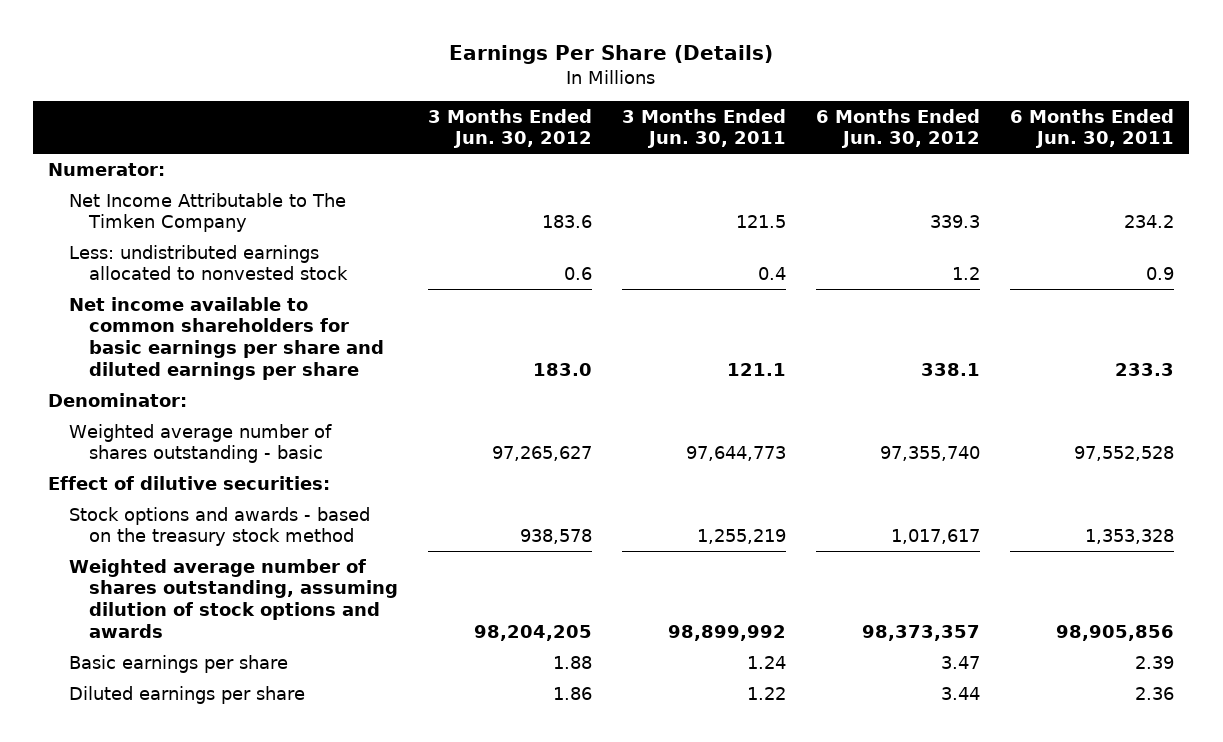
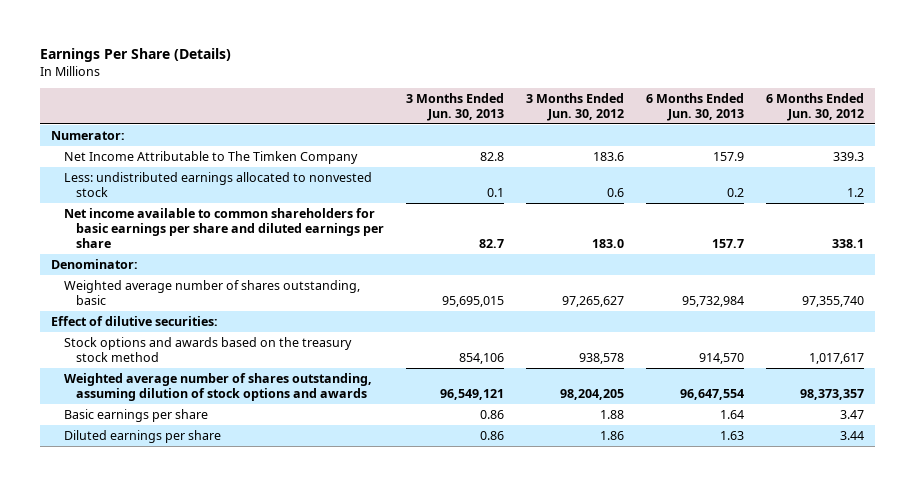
[622,108,787,149] 3 Months Ended Jun. 30, 2011 -> none
[1010,108,1175,149] 6 Months Ended Jun. 30, 2011 -> none
none -> [406,92,505,121] 3 Months Ended Jun. 30, 2013
none -> [646,92,745,121] 6 Months Ended Jun. 30, 2013
[68,423,332,464] Weighted average number of shares outstanding - basic -> [63,279,360,305] Weighted average number of shares outstanding, basic
[68,506,370,547] Stock options and awards - based on the treasury stock method -> [63,336,352,362] Stock options and awards based on the treasury stock method

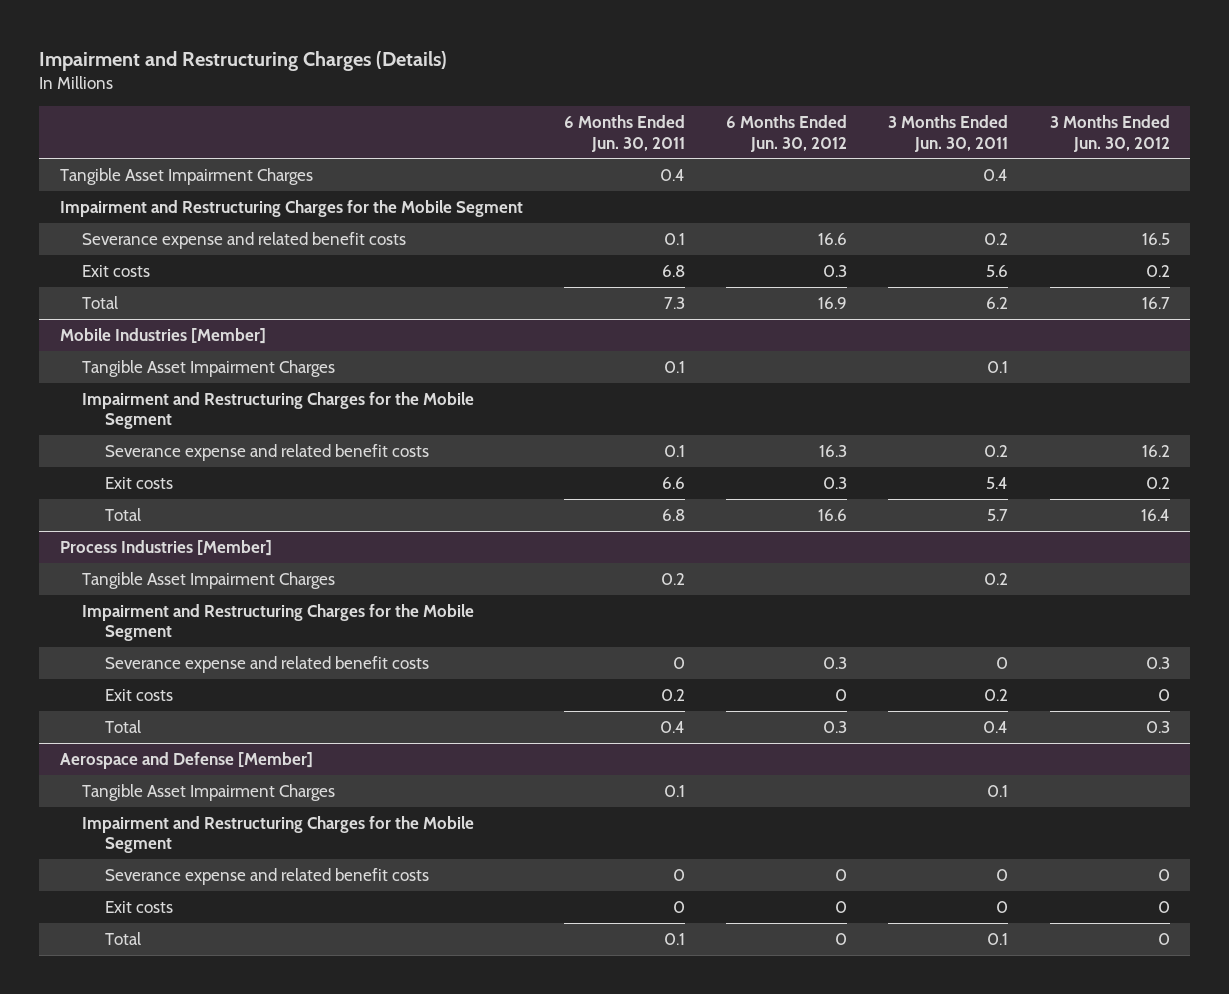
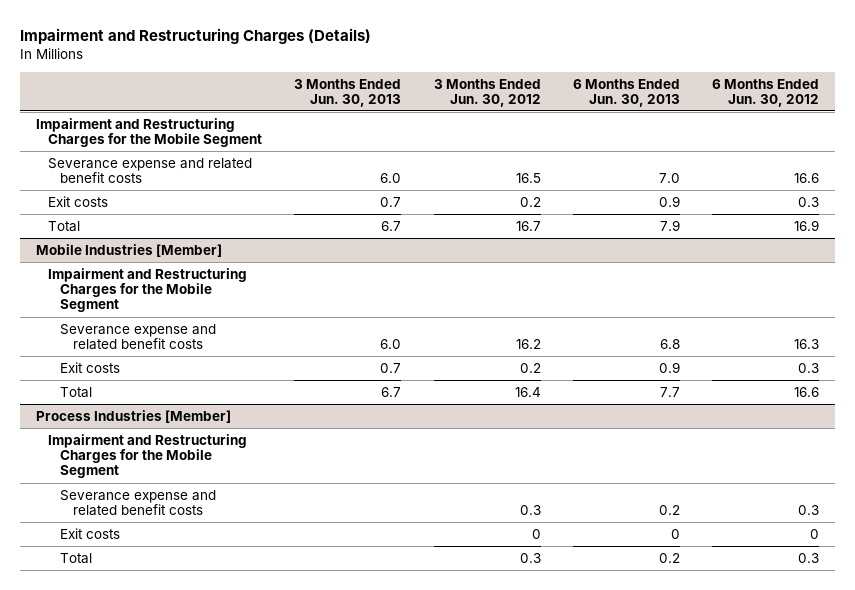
[563,115,685,152] 6 Months Ended Jun. 30, 2011 -> none
[888,115,1009,152] 3 Months Ended Jun. 30, 2011 -> none
none -> [294,78,402,107] 3 Months Ended Jun. 30, 2013
none -> [572,78,680,107] 6 Months Ended Jun. 30, 2013
[59,167,313,185] Tangible Asset Impairment Charges -> none
[82,359,336,377] Tangible Asset Impairment Charges -> none
[82,571,336,589] Tangible Asset Impairment Charges -> none
[59,751,313,769] Aerospace and Defense [Member] -> none
[82,783,336,801] Tangible Asset Impairment Charges -> none
[82,815,475,854] Impairment and Restructuring Charges for the Mobile Segment -> none
[104,867,429,885] Severance expense and related benefit costs -> none
[104,900,173,913] Exit costs -> none
[104,931,141,945] Total -> none

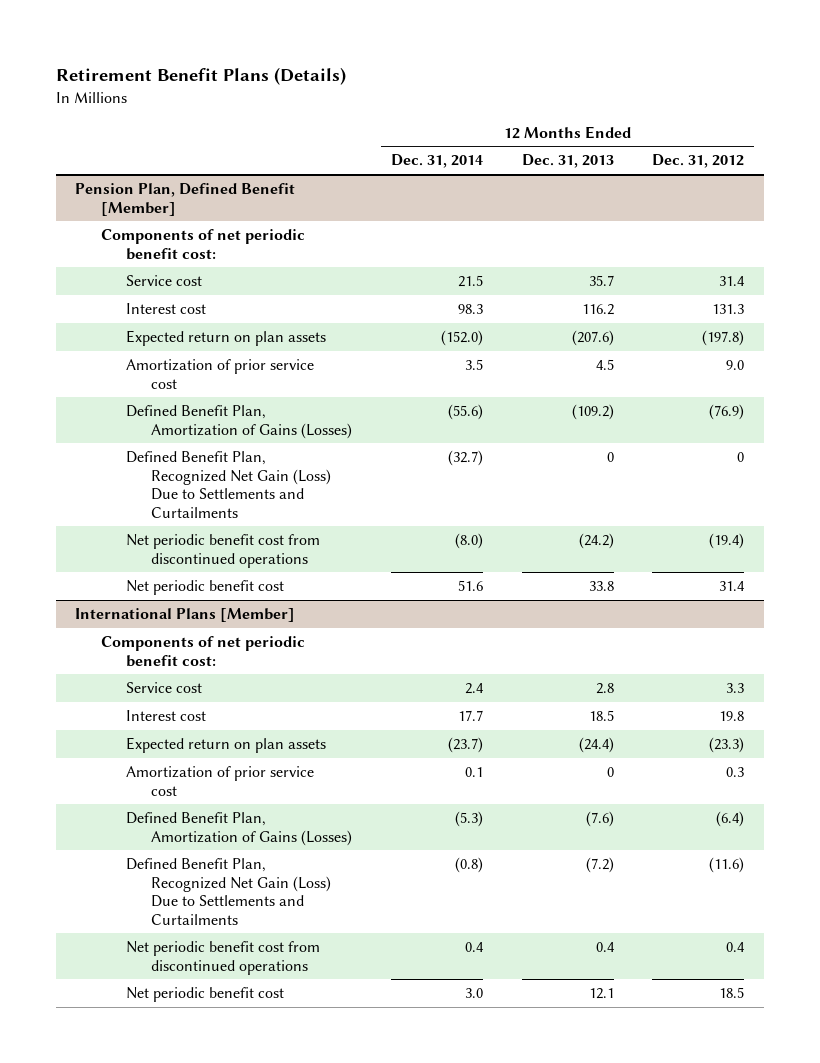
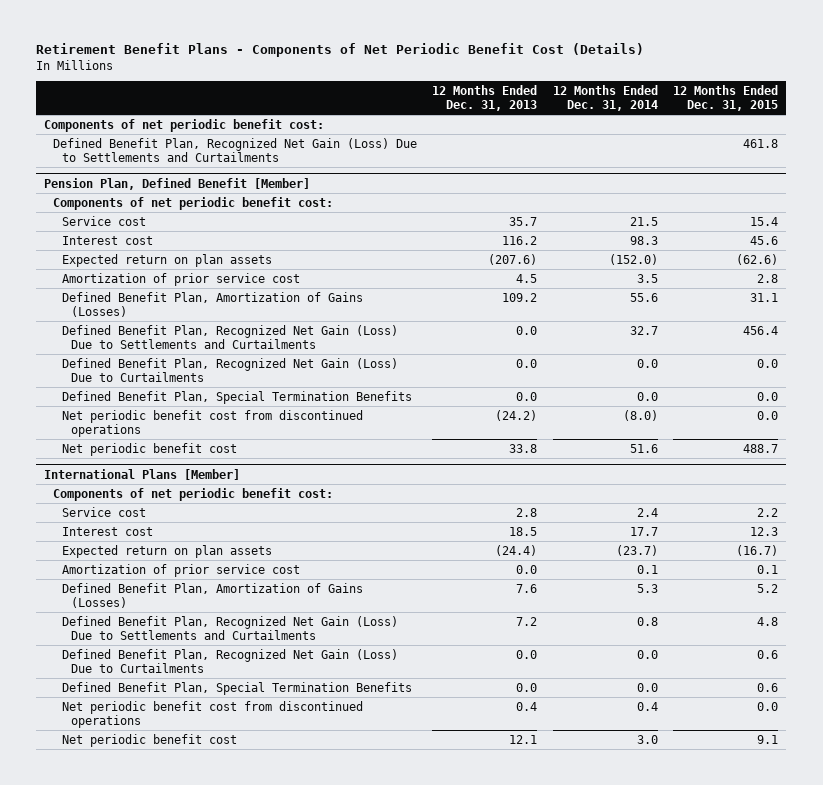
[56,66,347,85] Retirement Benefit Plans (Details) -> [36,43,645,58] Retirement Benefit Plans - Components of Net Periodic Benefit Cost (Details)
[652,154,745,169] Dec. 31, 2012 -> none
none -> [673,85,779,111] 12 Months Ended Dec. 31, 2015
none -> [44,118,325,132] Components of net periodic benefit cost:
none -> [52,137,417,162] Defined Benefit Plan, Recognized Net Gain (Loss) Due to Settlements and Curtailments
[447,404,483,421] (55.6) -> [629,292,658,302] 55.6
[571,404,614,421] (109.2) -> [502,292,538,302] 109.2
[447,450,483,467] (32.7) -> [629,325,658,335] 32.7
[606,452,614,463] 0 -> [516,325,538,335] 0.0
none -> [61,357,398,382] Defined Benefit Plan, Recognized Net Gain (Loss) Due to Curtailments
none -> [61,390,412,404] Defined Benefit Plan, Special Termination Benefits
[606,767,614,778] 0 -> [516,564,538,574] 0.0
[454,811,483,828] (5.3) -> [636,583,658,593] 5.3
[585,811,614,828] (7.6) -> [516,583,538,593] 7.6
[454,857,483,874] (0.8) -> [636,616,658,626] 0.8
[585,857,614,874] (7.2) -> [516,616,538,626] 7.2
none -> [61,648,398,673] Defined Benefit Plan, Recognized Net Gain (Loss) Due to Curtailments
none -> [61,681,412,695] Defined Benefit Plan, Special Termination Benefits

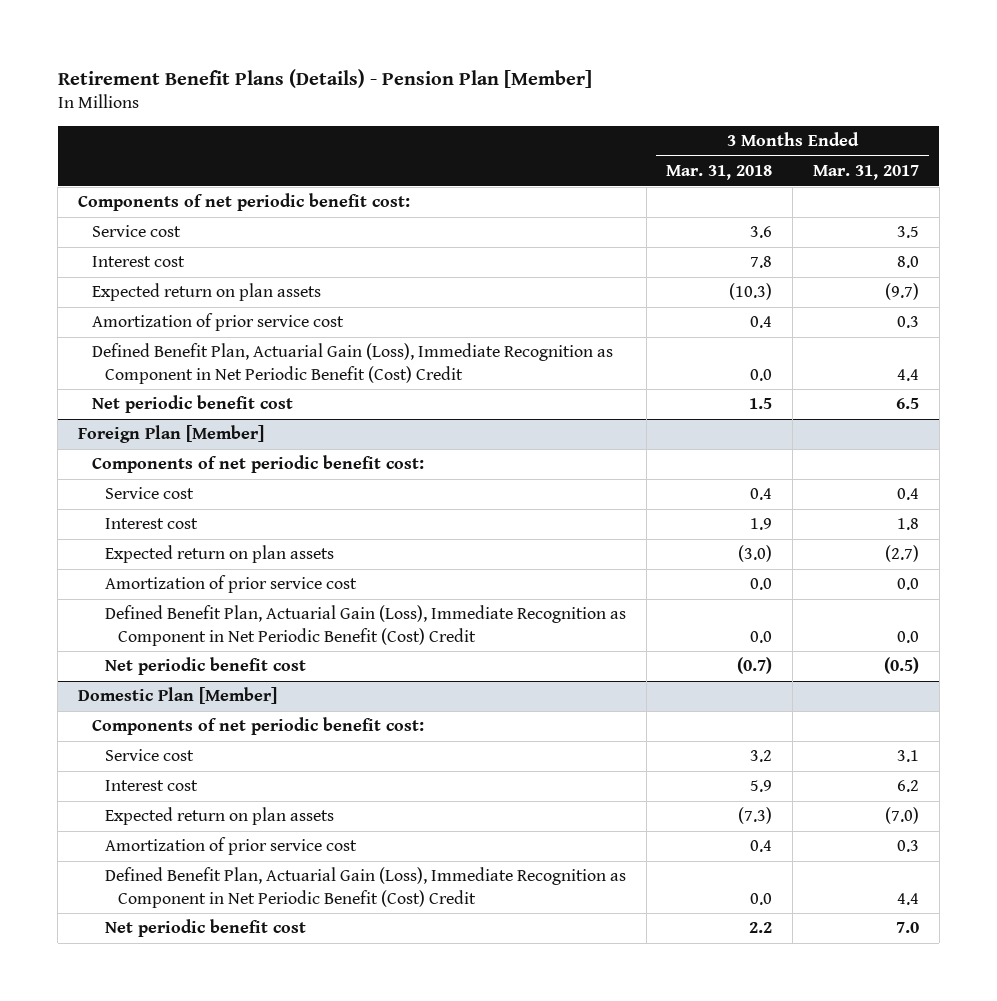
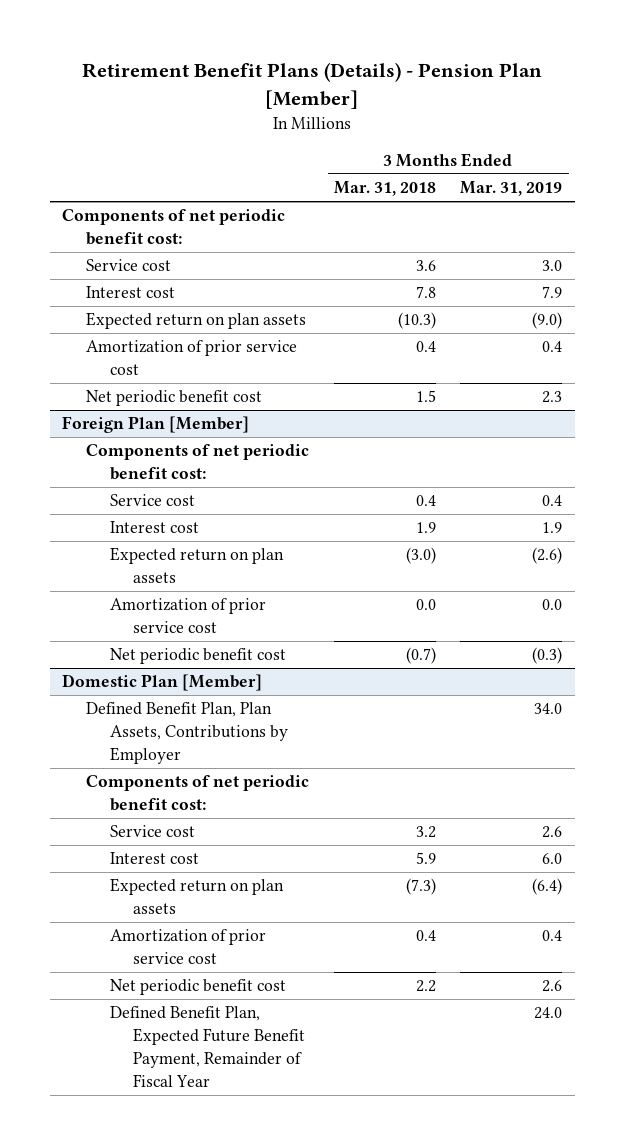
[812,165,919,181] Mar. 31, 2017 -> none
none -> [460,181,563,197] Mar. 31, 2019
[91,343,613,384] Defined Benefit Plan, Actuarial Gain (Loss), Immediate Recognition as Component in Net Periodic Benefit (Cost) Credit -> none
[104,605,626,646] Defined Benefit Plan, Actuarial Gain (Loss), Immediate Recognition as Component in Net Periodic Benefit (Cost) Credit -> none
none -> [86,702,288,765] Defined Benefit Plan, Plan Assets, Contributions by Employer
[104,867,626,908] Defined Benefit Plan, Actuarial Gain (Loss), Immediate Recognition as Component in Net Periodic Benefit (Cost) Credit -> none
none -> [109,1006,306,1087] Defined Benefit Plan, Expected Future Benefit Payment, Remainder of Fiscal Year

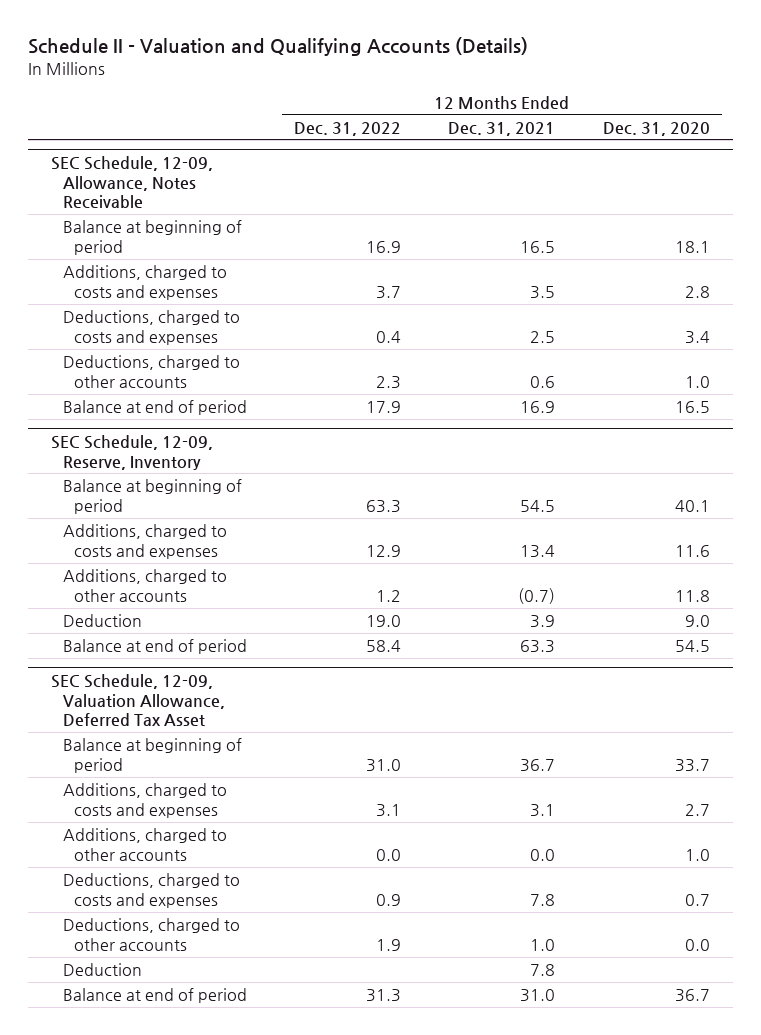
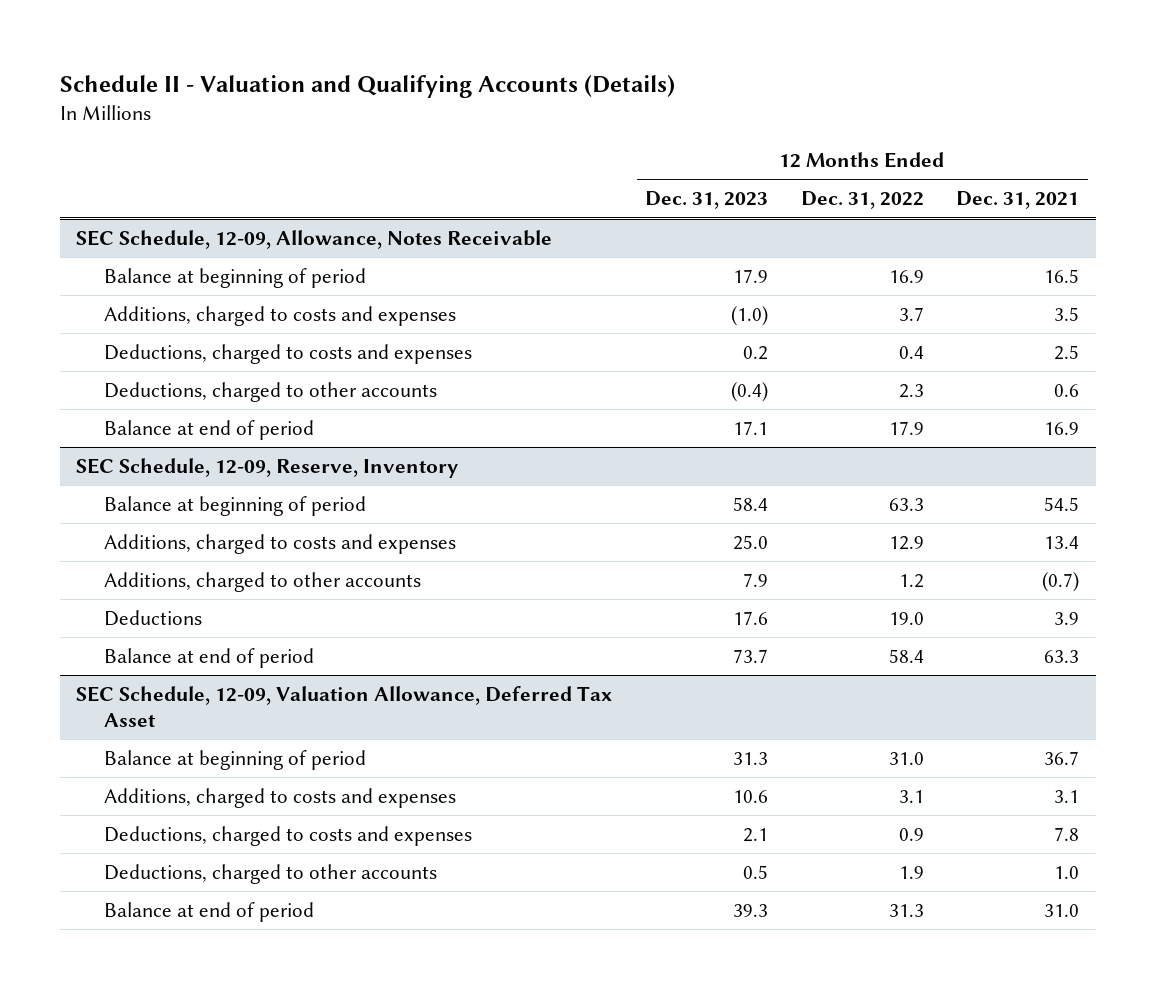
[602,121,710,136] Dec. 31, 2020 -> none
none -> [644,191,768,210] Dec. 31, 2023
[62,613,142,627] Deduction -> [104,609,203,626] Deductions
[62,827,227,861] Additions, charged to other accounts -> none
[62,962,142,976] Deduction -> none

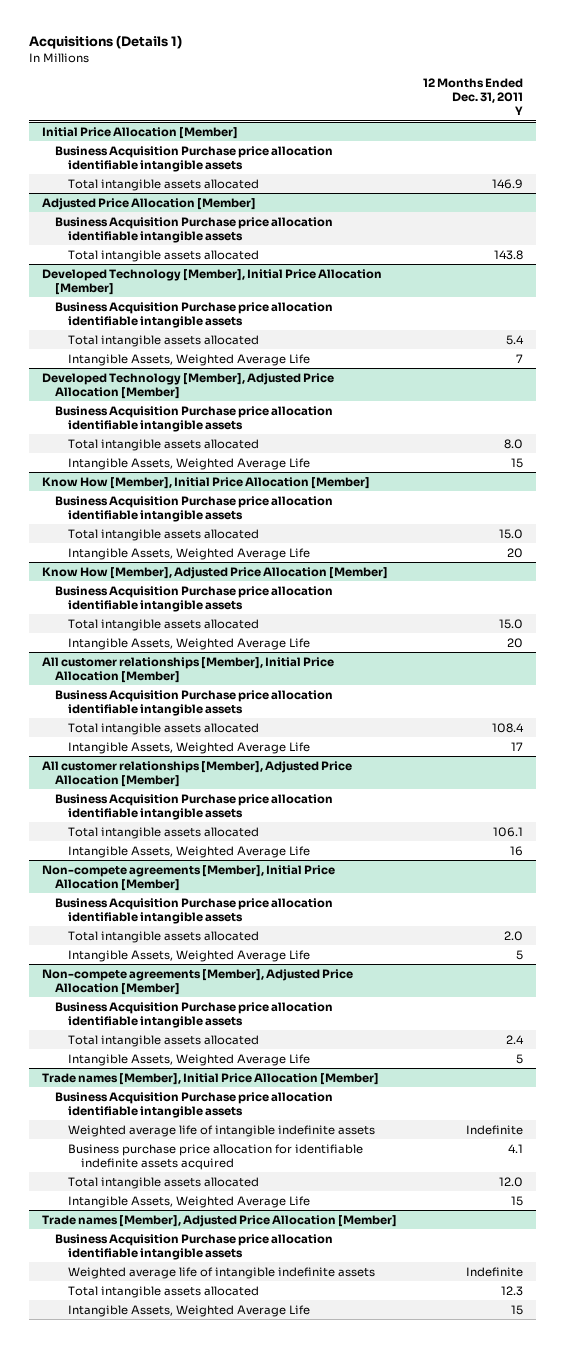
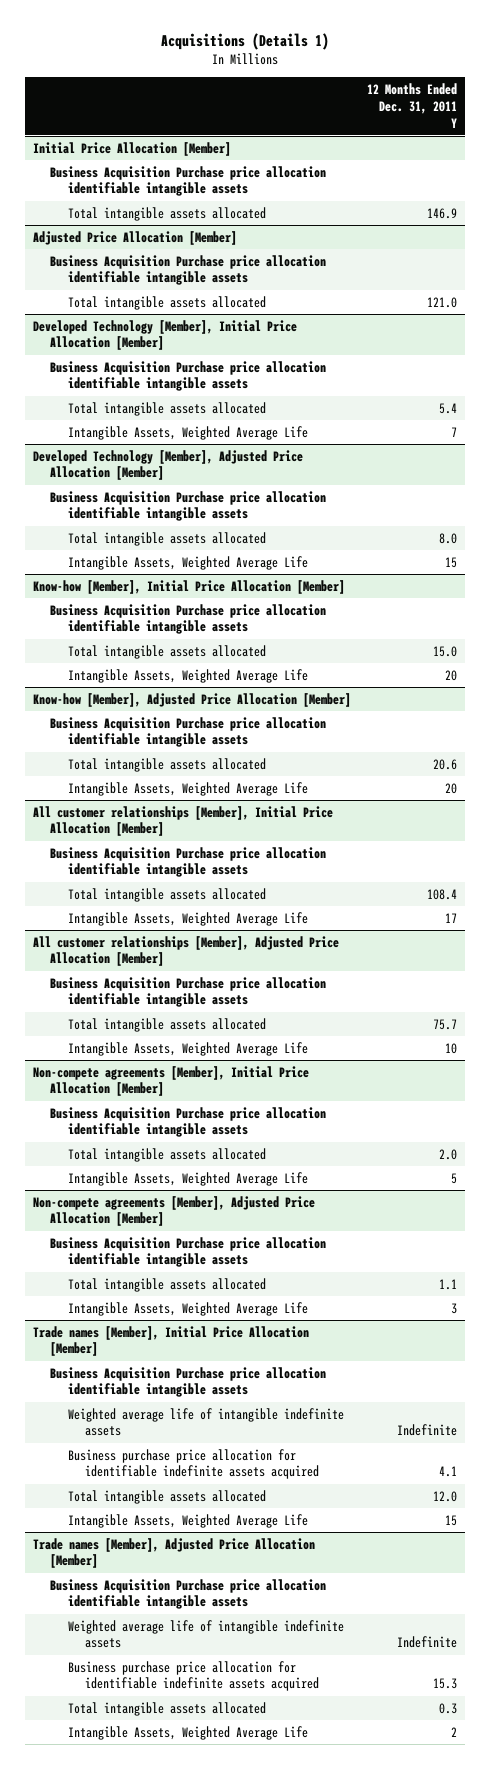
[493,249,523,260] 143.8 -> [426,296,457,308] 121.0
[41,476,370,489] Know How [Member], Initial Price Allocation [Member] -> [32,579,345,594] Know-how [Member], Initial Price Allocation [Member]
[41,566,388,579] Know How [Member], Adjusted Price Allocation [Member] -> [32,692,351,707] Know-how [Member], Adjusted Price Allocation [Member]
[498,618,523,629] 15.0 -> [432,758,457,770] 20.6
[492,826,523,837] 106.1 -> [432,1018,457,1030] 75.7
[509,845,523,856] 16 -> [444,1042,457,1054] 10
[505,1034,524,1044] 2.4 -> [438,1278,457,1290] 1.1
[515,1053,523,1064] 5 -> [450,1302,457,1314] 3
none -> [67,1660,320,1692] Business purchase price allocation for identifiable indefinite assets acquired
[500,1285,523,1296] 12.3 -> [438,1702,457,1714] 0.3
[510,1304,523,1315] 15 -> [450,1726,457,1737] 2

